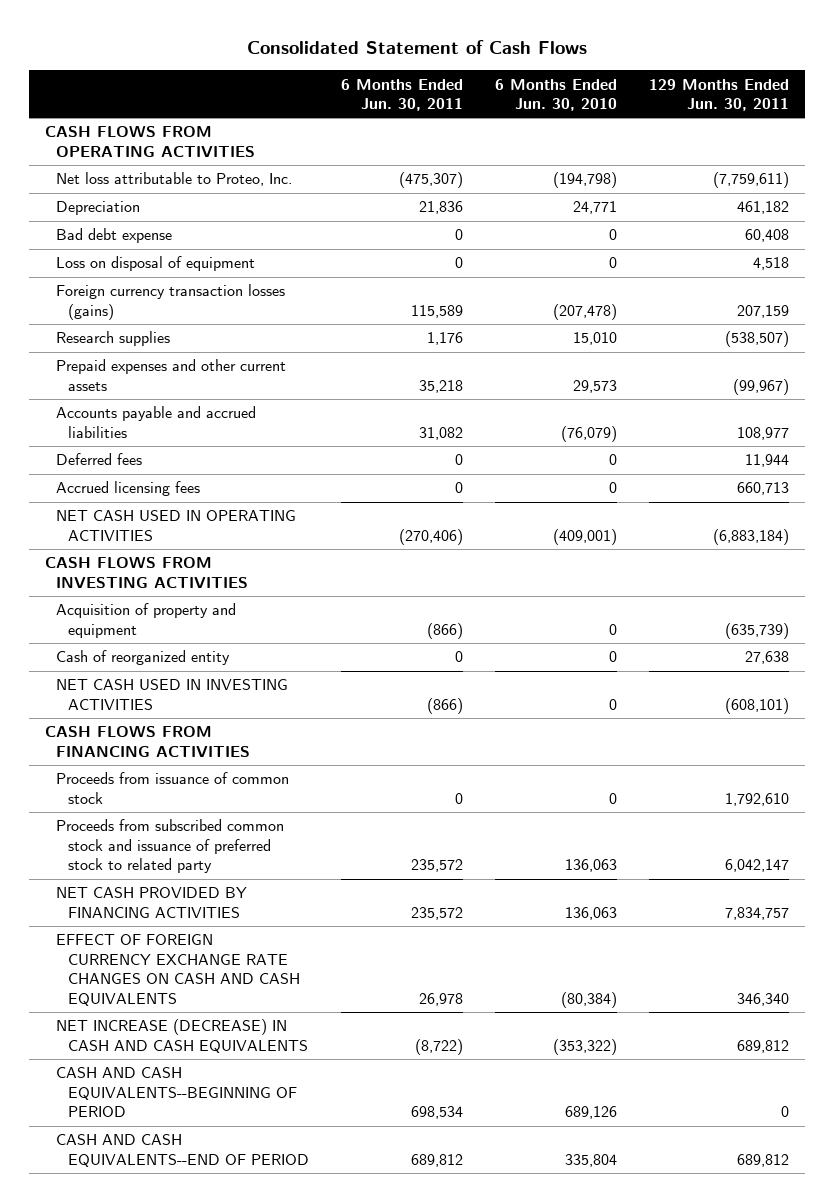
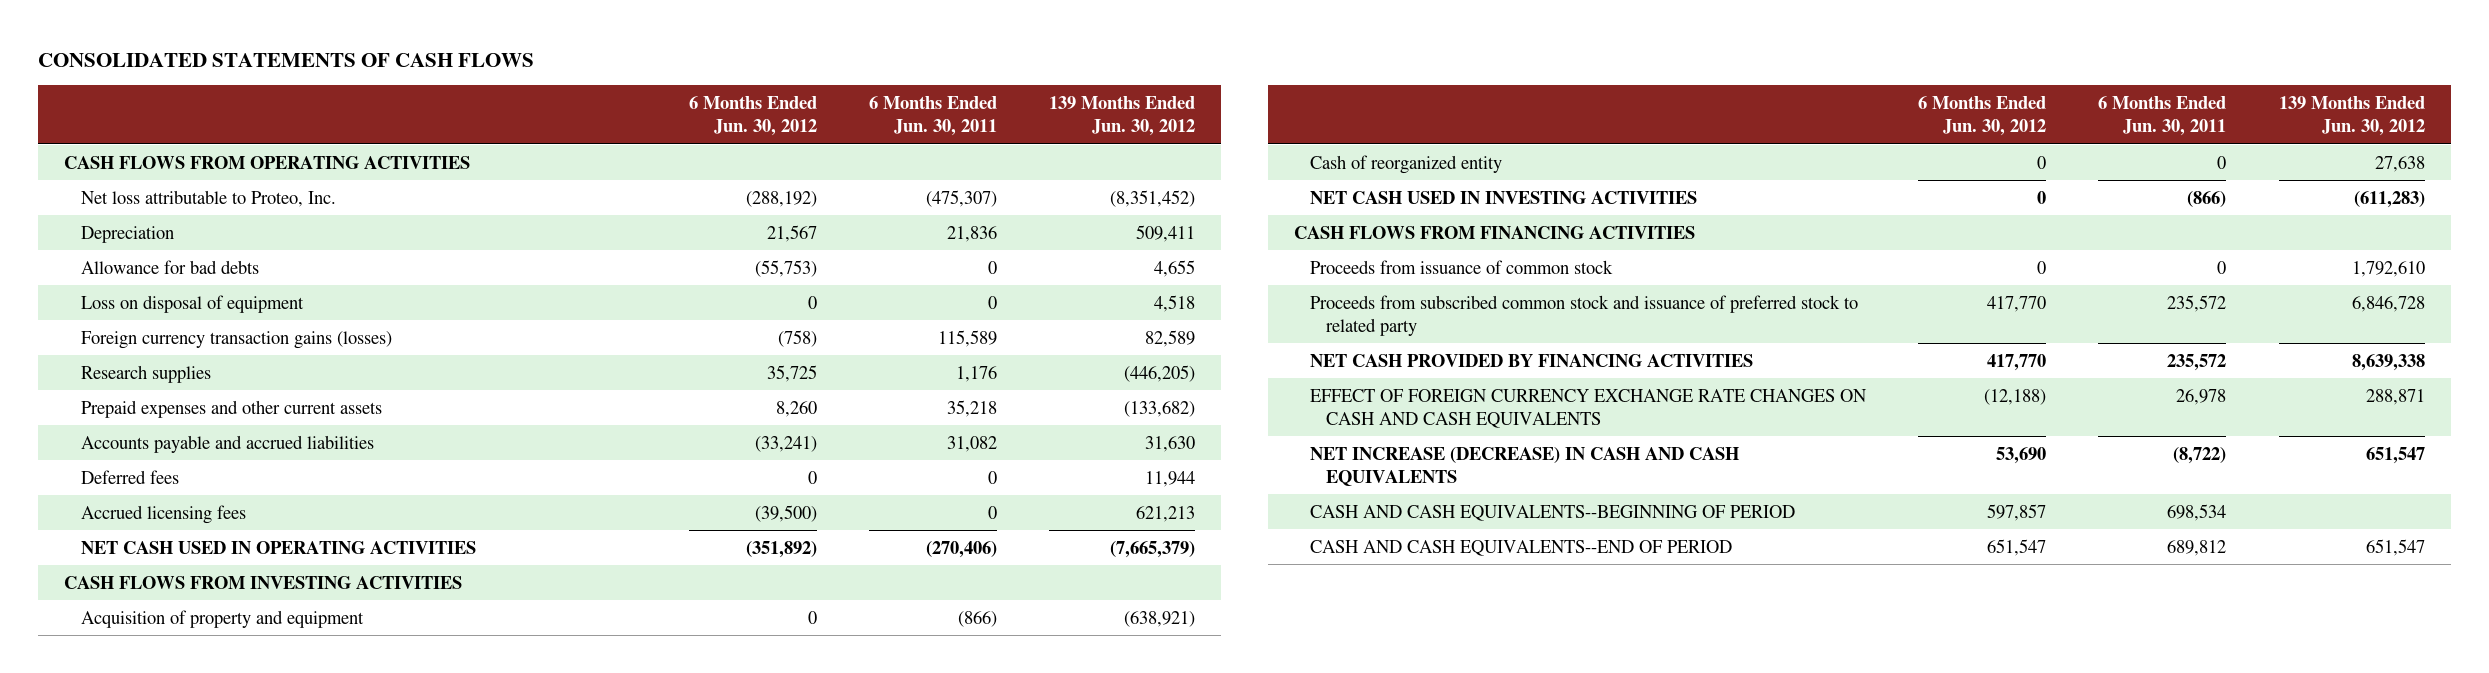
[246,40,587,55] Consolidated Statement of Cash Flows -> [38,52,535,67] CONSOLIDATED STATEMENTS OF CASH FLOWS
[494,78,617,112] 6 Months Ended Jun. 30, 2010 -> none
[648,78,789,112] 129 Months Ended Jun. 30, 2011 -> none
none -> [688,96,817,137] 6 Months Ended Jun. 30, 2012
none -> [1049,96,1196,137] 139 Months Ended Jun. 30, 2012
[56,228,173,244] Bad debt expense -> [80,259,259,274] Allowance for bad debts
[56,284,286,320] Foreign currency transaction losses (gains) -> [80,330,392,349] Foreign currency transaction gains (losses)

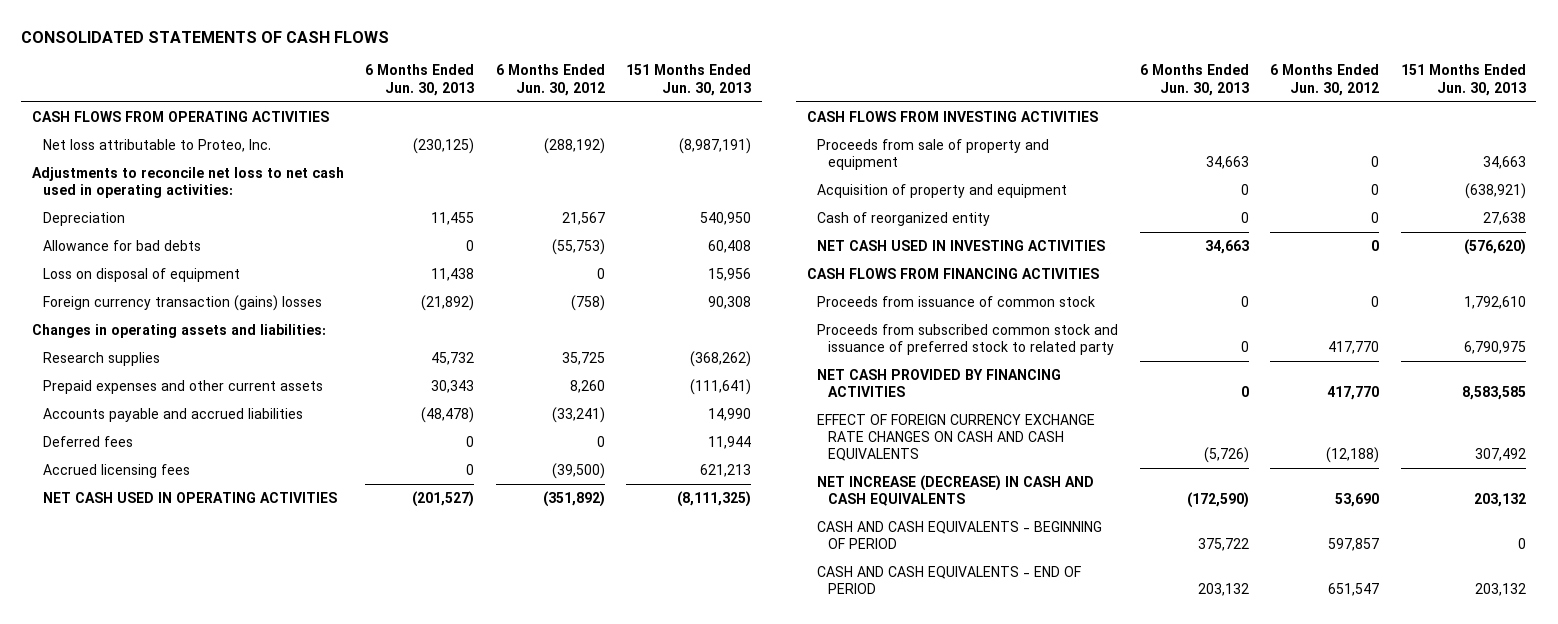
[868,96,997,137] 6 Months Ended Jun. 30, 2011 -> none
[1049,96,1196,137] 139 Months Ended Jun. 30, 2012 -> none
none -> [365,64,475,96] 6 Months Ended Jun. 30, 2013
none -> [625,64,751,96] 151 Months Ended Jun. 30, 2013
none -> [31,166,344,198] Adjustments to reconcile net loss to net cash used in operating activities:
[80,330,392,349] Foreign currency transaction gains (losses) -> [42,294,322,311] Foreign currency transaction (gains) losses
none -> [31,323,326,338] Changes in operating assets and liabilities:
none -> [817,138,1050,170] Proceeds from sale of property and equipment
[1309,504,1795,521] CASH AND CASH EQUIVALENTS--BEGINNING OF PERIOD -> [817,520,1103,549] CASH AND CASH EQUIVALENTS - BEGINNING OF PERIOD
[1309,539,1732,556] CASH AND CASH EQUIVALENTS--END OF PERIOD -> [817,565,1082,594] CASH AND CASH EQUIVALENTS - END OF PERIOD

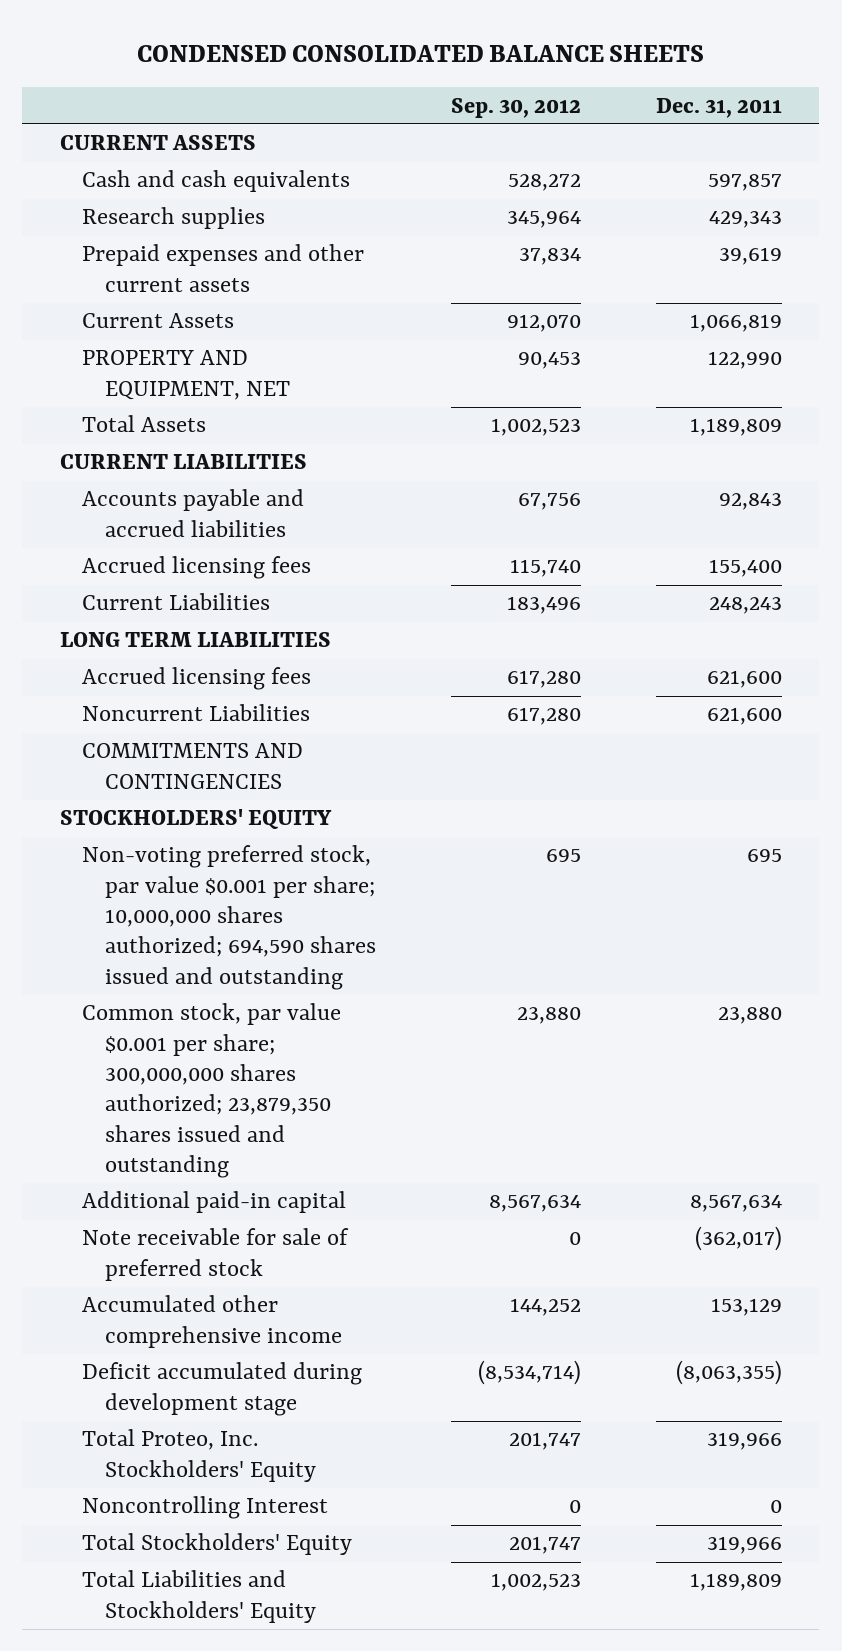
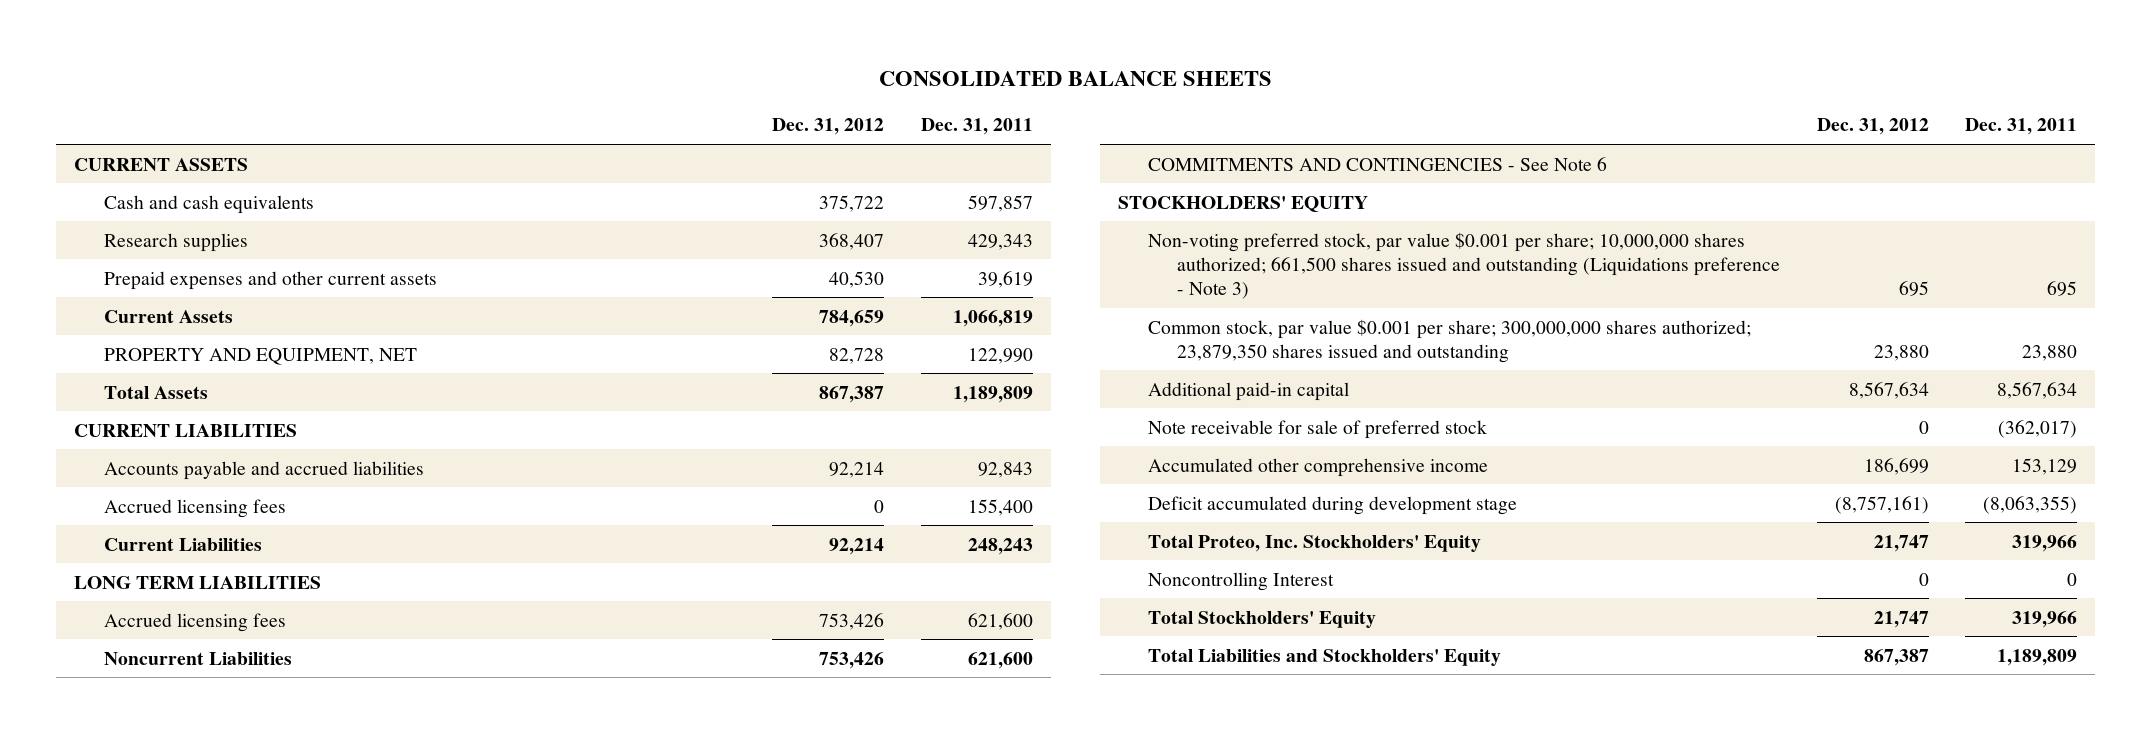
[136,44,704,62] CONDENSED CONSOLIDATED BALANCE SHEETS -> [878,71,1272,87] CONSOLIDATED BALANCE SHEETS
[450,97,581,118] Sep. 30, 2012 -> none
none -> [772,118,885,136] Dec. 31, 2012
[82,743,304,789] COMMITMENTS AND CONTINGENCIES -> [1147,156,1607,171] COMMITMENTS AND CONTINGENCIES - See Note 6
[82,845,376,990] Non-voting preferred stock, par value $0.001 per share; 10,000,000 shares authorized; 694,590 shares issued and outstanding -> [1147,231,1780,300] Non-voting preferred stock, par value $0.001 per share; 10,000,000 shares authorized; 661,500 shares issued and outstanding (Liquidations preference - Note 3)

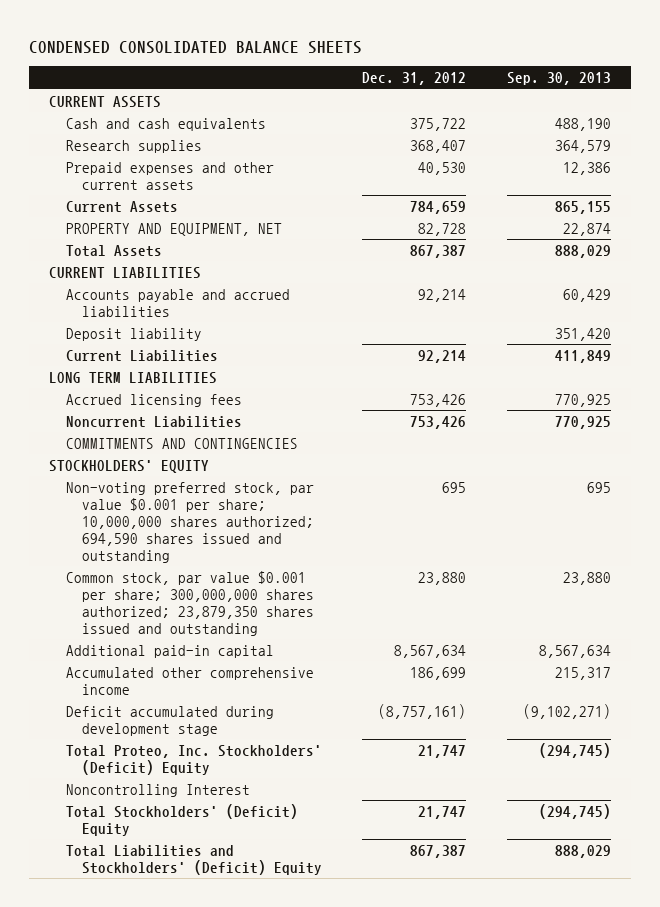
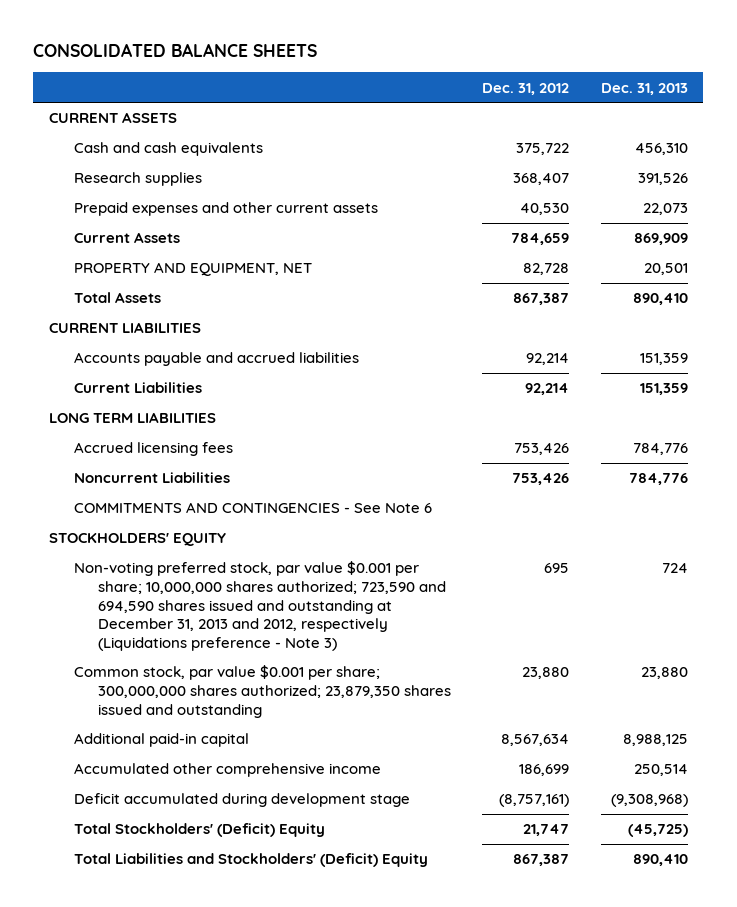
[29,40,363,54] CONDENSED CONSOLIDATED BALANCE SHEETS -> [33,43,318,58] CONSOLIDATED BALANCE SHEETS
[506,72,611,86] Sep. 30, 2013 -> none
none -> [600,82,688,95] Dec. 31, 2013
[65,327,202,341] Deposit liability -> none
[65,437,298,449] COMMITMENTS AND CONTINGENCIES -> [73,502,432,514] COMMITMENTS AND CONTINGENCIES - See Note 6
[65,481,315,563] Non-voting preferred stock, par value $0.001 per share; 10,000,000 shares authorized; 694,590 shares issued and outstanding -> [73,561,446,651] Non-voting preferred stock, par value $0.001 per share; 10,000,000 shares authorized; 723,590 and 694,590 shares issued and outstanding at December 31, 2013 and 2012, respectively (Liquidations preference - Note 3)
[65,744,322,775] Total Proteo, Inc. Stockholders' (Deficit) Equity -> none
[65,783,250,797] Noncontrolling Interest -> none

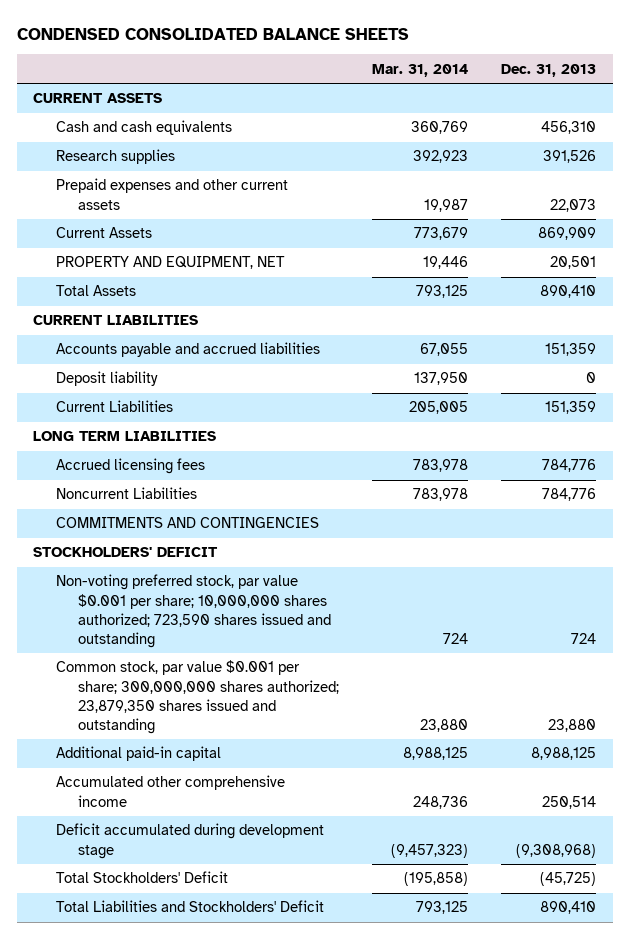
[33,43,318,58] CONSOLIDATED BALANCE SHEETS -> [16,27,409,40] CONDENSED CONSOLIDATED BALANCE SHEETS
[482,82,570,95] Dec. 31, 2012 -> none
none -> [372,63,469,77] Mar. 31, 2014
none -> [55,371,158,387] Deposit liability
[73,502,432,514] COMMITMENTS AND CONTINGENCIES - See Note 6 -> [55,517,319,529] COMMITMENTS AND CONTINGENCIES
[49,533,227,547] STOCKHOLDERS' EQUITY -> [33,547,219,558] STOCKHOLDERS' DEFICIT
[73,561,446,651] Non-voting preferred stock, par value $0.001 per share; 10,000,000 shares authorized; 723,590 and 694,590 shares issued and outstanding at December 31, 2013 and 2012, respectively (Liquidations preference - Note 3) -> [55,574,332,648] Non-voting preferred stock, par value $0.001 per share; 10,000,000 shares authorized; 723,590 shares issued and outstanding
[73,823,325,838] Total Stockholders' (Deficit) Equity -> [55,871,228,884] Total Stockholders' Deficit
[73,853,428,868] Total Liabilities and Stockholders' (Deficit) Equity -> [55,900,324,913] Total Liabilities and Stockholders' Deficit

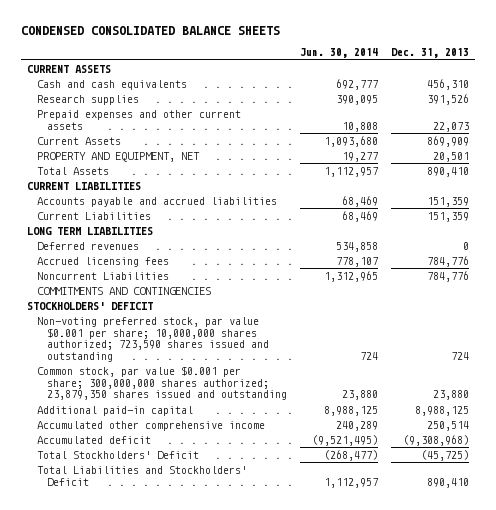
[372,63,469,77] Mar. 31, 2014 -> none
none -> [299,48,378,59] Jun. 30, 2014
[55,371,158,387] Deposit liability -> none
none -> [37,241,140,250] Deferred revenues
[55,823,324,859] Deficit accumulated during development stage -> [37,435,152,444] Accumulated deficit

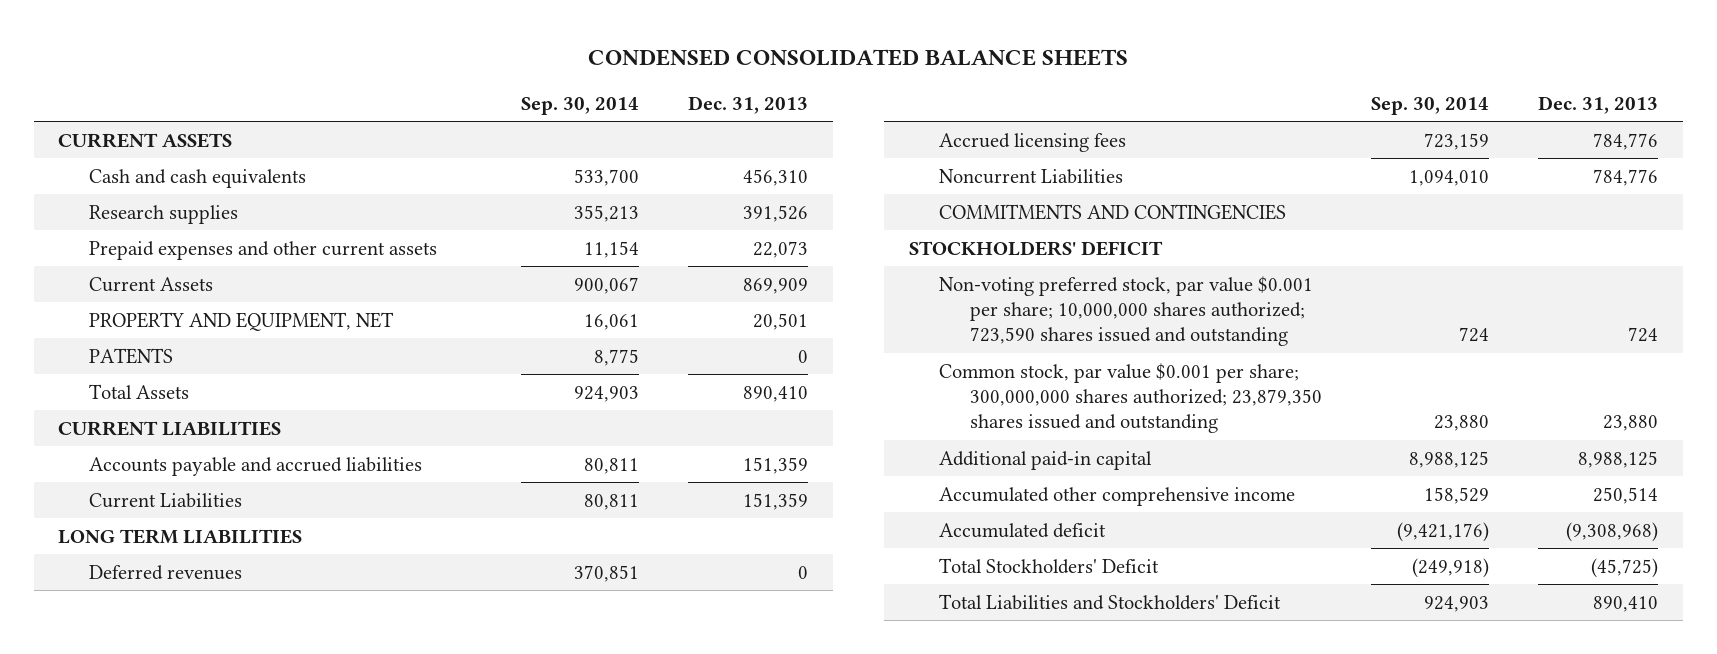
[299,48,378,59] Jun. 30, 2014 -> none
none -> [520,97,639,116] Sep. 30, 2014
none -> [88,347,173,364] PATENTS

